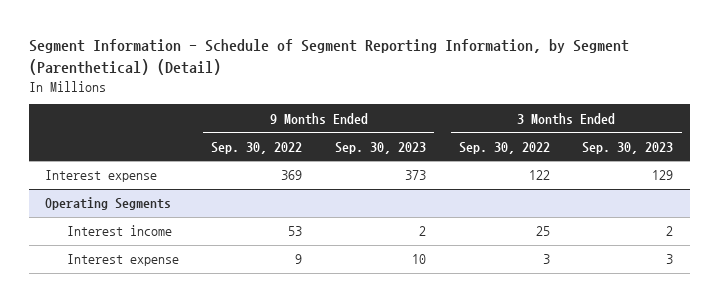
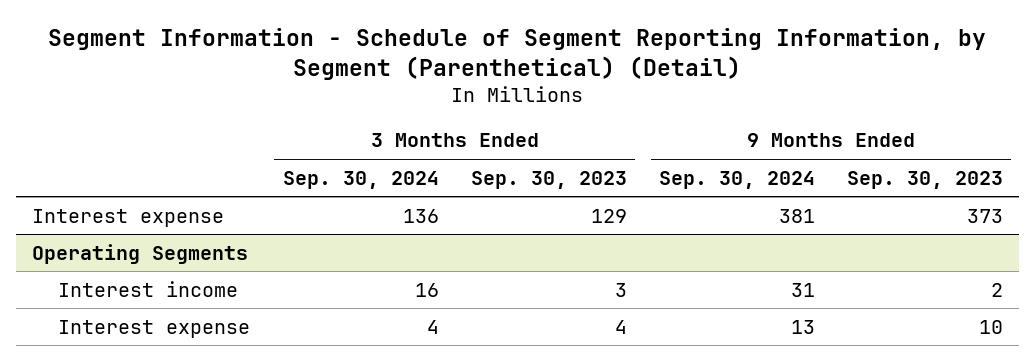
[211,141,303,154] Sep. 30, 2022 -> none
[458,141,550,154] Sep. 30, 2022 -> none
none -> [282,170,439,189] Sep. 30, 2024
none -> [658,170,815,189] Sep. 30, 2024
[666,226,674,237] 2 -> [614,282,627,297] 3
[666,254,674,265] 3 -> [614,319,627,334] 4

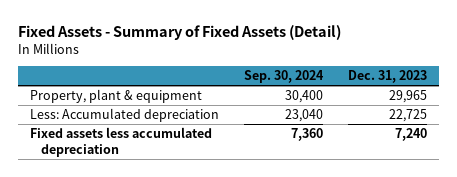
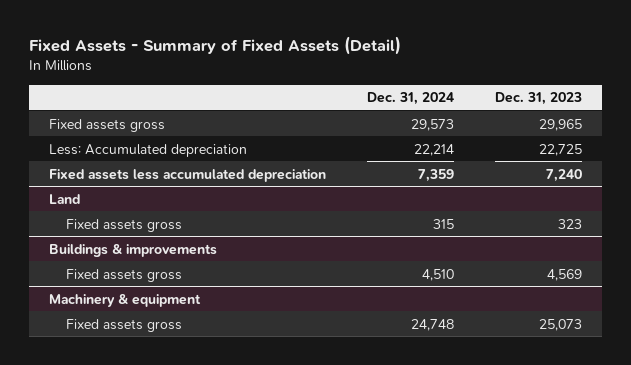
[243,70,324,84] Sep. 30, 2024 -> none
none -> [366,92,454,106] Dec. 31, 2024
[30,89,203,104] Property, plant & equipment -> [49,118,166,132] Fixed assets gross
none -> [49,193,81,204] Land
none -> [65,218,182,232] Fixed assets gross
none -> [49,243,218,257] Buildings & improvements
none -> [65,268,182,282] Fixed assets gross
none -> [49,293,202,307] Machinery & equipment
none -> [65,318,182,332] Fixed assets gross

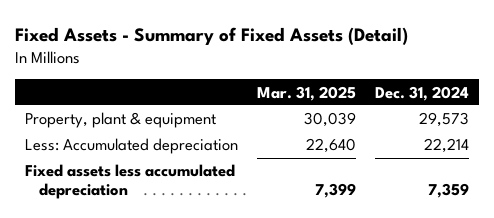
[494,92,582,106] Dec. 31, 2023 -> none
none -> [256,85,356,101] Mar. 31, 2025
[49,118,166,132] Fixed assets gross -> [24,112,216,129] Property, plant & equipment
[49,193,81,204] Land -> none
[65,218,182,232] Fixed assets gross -> none
[49,243,218,257] Buildings & improvements -> none
[65,268,182,282] Fixed assets gross -> none
[49,293,202,307] Machinery & equipment -> none
[65,318,182,332] Fixed assets gross -> none

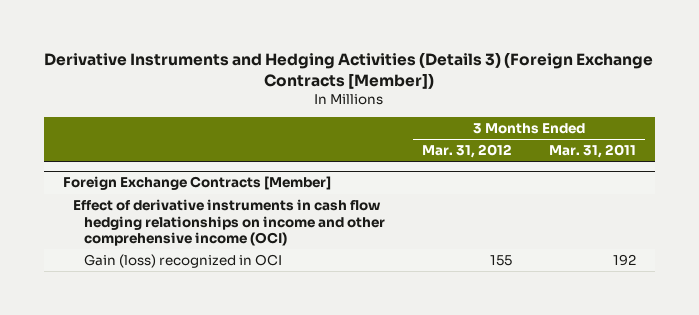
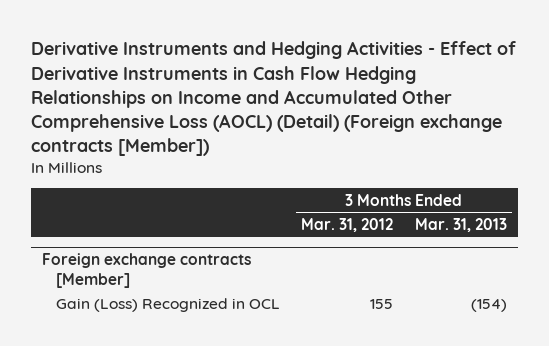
[44,51,654,89] Derivative Instruments and Hedging Activities (Details 3) (Foreign Exchange Contracts [Member]) -> [31,41,517,156] Derivative Instruments and Hedging Activities - Effect of Derivative Instruments in Cash Flow Hedging Relationships on Income and Accumulated Other Comprehensive Loss (AOCL) (Detail) (Foreign exchange contracts [Member])
[549,144,637,159] Mar. 31, 2011 -> none
none -> [414,218,507,233] Mar. 31, 2013
[73,199,385,247] Effect of derivative instruments in cash flow hedging relationships on income and other comprehensive income (OCI) -> none
[62,176,331,191] Foreign Exchange Contracts [Member] -> [42,253,252,288] Foreign exchange contracts [Member]
[83,254,282,269] Gain (loss) recognized in OCI -> [55,297,280,312] Gain (Loss) Recognized in OCL

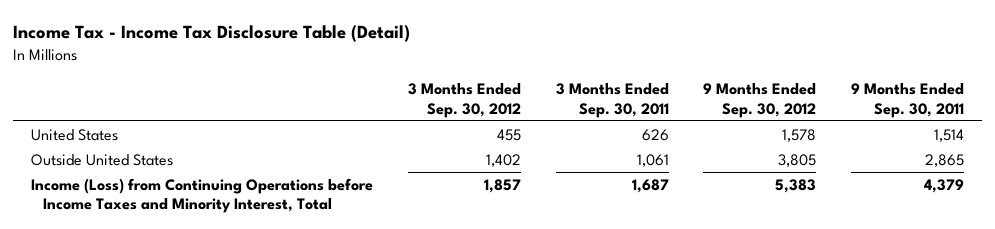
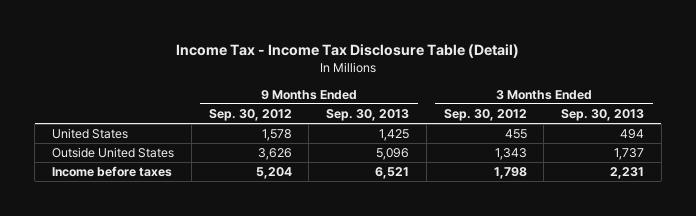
[555,83,669,118] 3 Months Ended Sep. 30, 2011 -> none
[851,83,965,118] 9 Months Ended Sep. 30, 2011 -> none
none -> [326,109,410,122] Sep. 30, 2013
none -> [561,109,645,122] Sep. 30, 2013
[30,177,373,214] Income (Loss) from Continuing Operations before Income Taxes and Minority Interest, Total -> none
[485,153,521,167] 1,402 -> [494,148,527,161] 1,343
[778,153,817,167] 3,805 -> [257,148,292,161] 3,626
none -> [52,166,173,178] Income before taxes

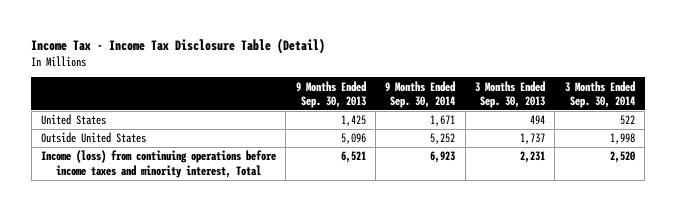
[208,109,292,122] Sep. 30, 2012 -> none
[443,109,527,122] Sep. 30, 2012 -> none
none -> [385,80,456,109] 9 Months Ended Sep. 30, 2014
none -> [564,80,635,109] 3 Months Ended Sep. 30, 2014
[52,166,173,178] Income before taxes -> [41,150,277,178] Income (loss) from continuing operations before income taxes and minority interest, Total

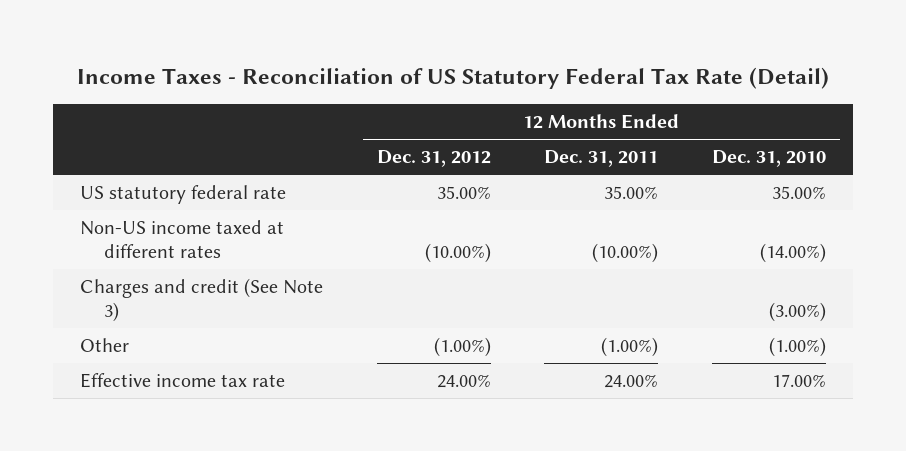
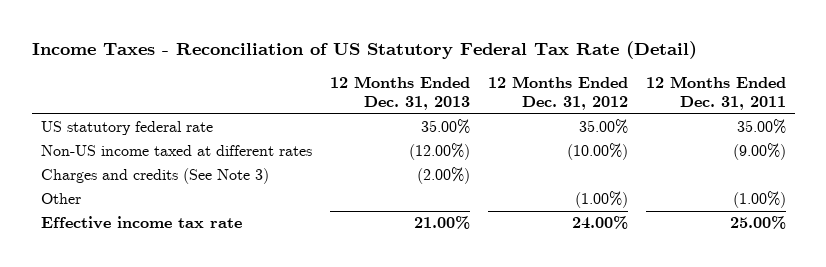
[712,150,827,168] Dec. 31, 2010 -> none
none -> [329,76,470,110] 12 Months Ended Dec. 31, 2013
[592,242,659,263] (10.00%) -> [732,143,786,161] (9.00%)
[79,278,323,322] Charges and credit (See Note 3) -> [40,168,269,185] Charges and credits (See Note 3)
[604,374,659,389] 24.00% -> [729,216,786,230] 25.00%

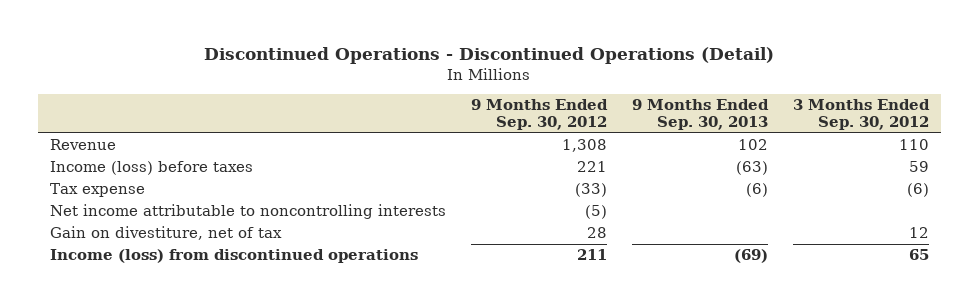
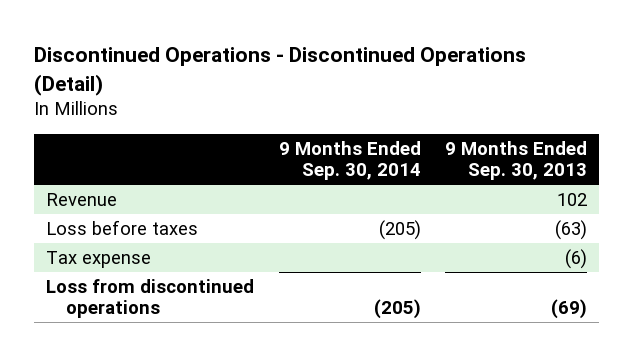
[471,99,609,130] 9 Months Ended Sep. 30, 2012 -> none
[792,99,930,130] 3 Months Ended Sep. 30, 2012 -> none
none -> [278,140,421,181] 9 Months Ended Sep. 30, 2014
[50,161,254,176] Income (loss) before taxes -> [46,219,199,235] Loss before taxes
[50,204,447,220] Net income attributable to noncontrolling interests -> none
[50,226,283,241] Gain on divestiture, net of tax -> none
[50,249,419,264] Income (loss) from discontinued operations -> [46,278,255,319] Loss from discontinued operations

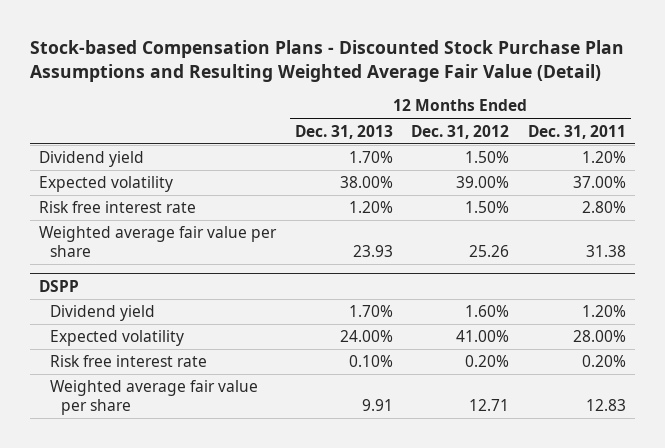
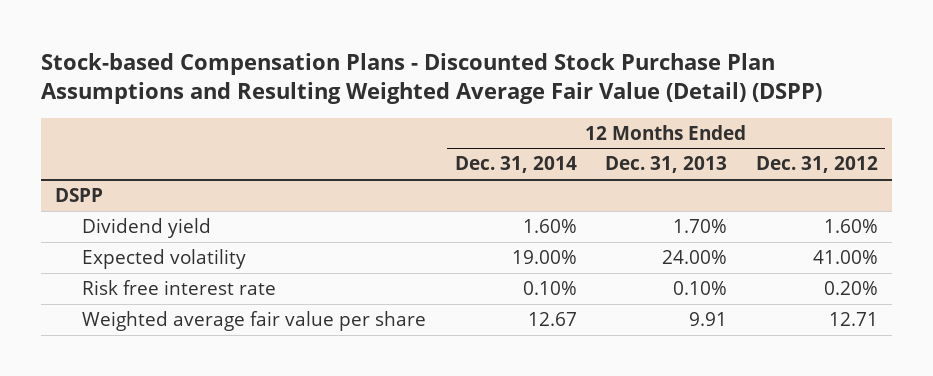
[29,39,624,82] Stock-based Compensation Plans - Discounted Stock Purchase Plan Assumptions and Resulting Weighted Average Fair Value (Detail) -> [41,52,823,104] Stock-based Compensation Plans - Discounted Stock Purchase Plan Assumptions and Resulting Weighted Average Fair Value (Detail) (DSPP)
[528,124,627,139] Dec. 31, 2011 -> none
none -> [454,156,577,174] Dec. 31, 2014
[39,151,145,168] Dividend yield -> none
[39,176,174,193] Expected volatility -> none
[39,201,197,214] Risk free interest rate -> none
[39,226,278,257] Weighted average fair value per share -> none

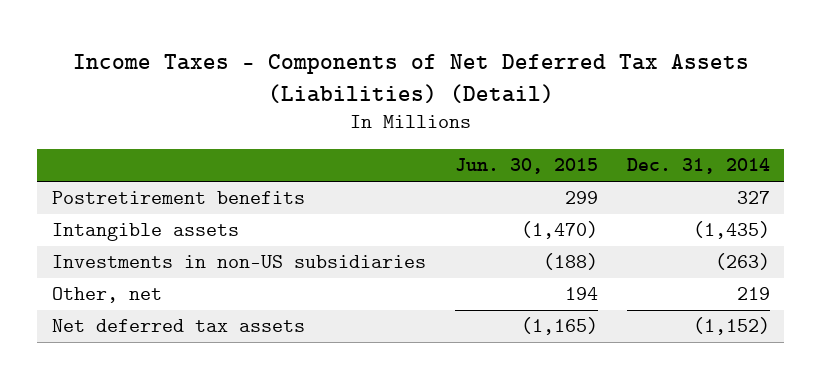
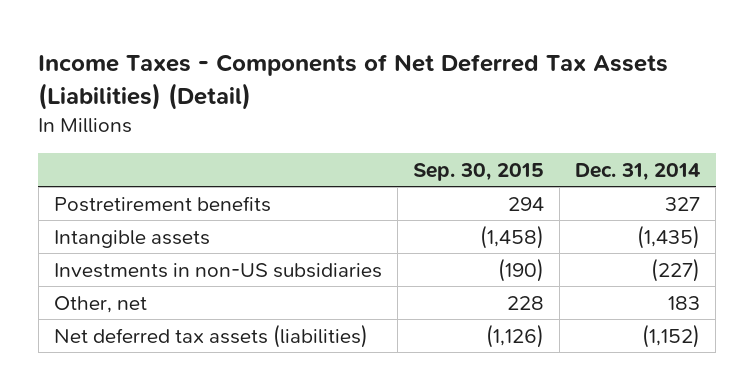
[454,158,598,175] Jun. 30, 2015 -> none
none -> [413,163,545,182] Sep. 30, 2015
[714,253,770,271] (263) -> [651,257,701,282] (227)
[736,287,770,301] 219 -> [668,295,701,310] 183
[51,319,305,333] Net deferred tax assets -> [53,323,368,348] Net deferred tax assets (liabilities)

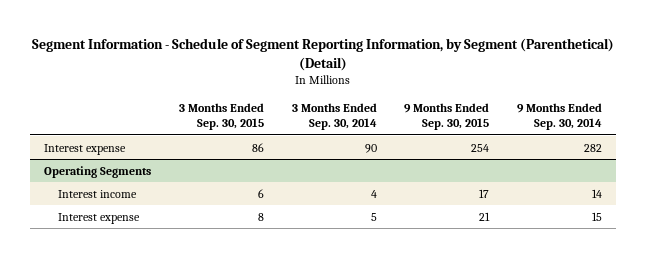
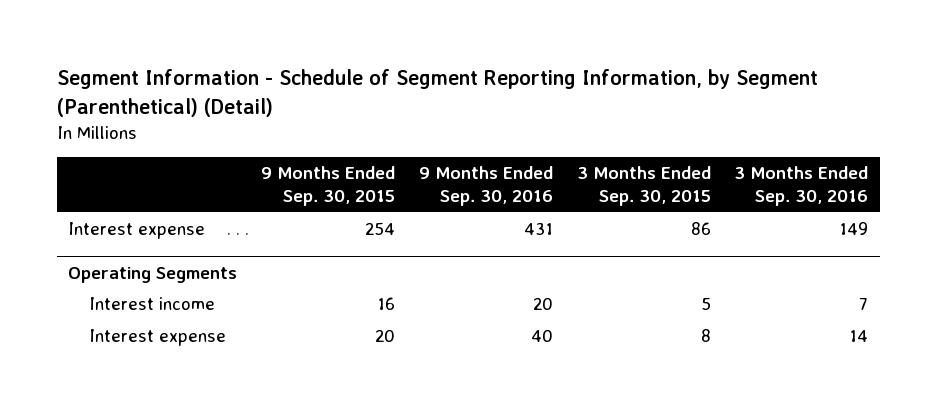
[291,103,377,131] 3 Months Ended Sep. 30, 2014 -> none
[517,103,603,131] 9 Months Ended Sep. 30, 2014 -> none
none -> [418,166,553,207] 9 Months Ended Sep. 30, 2016
none -> [734,166,869,207] 3 Months Ended Sep. 30, 2016
[258,188,265,198] 6 -> [700,297,711,311] 5
[479,188,490,198] 17 -> [377,297,396,311] 16
[479,211,491,221] 21 -> [375,329,396,343] 20

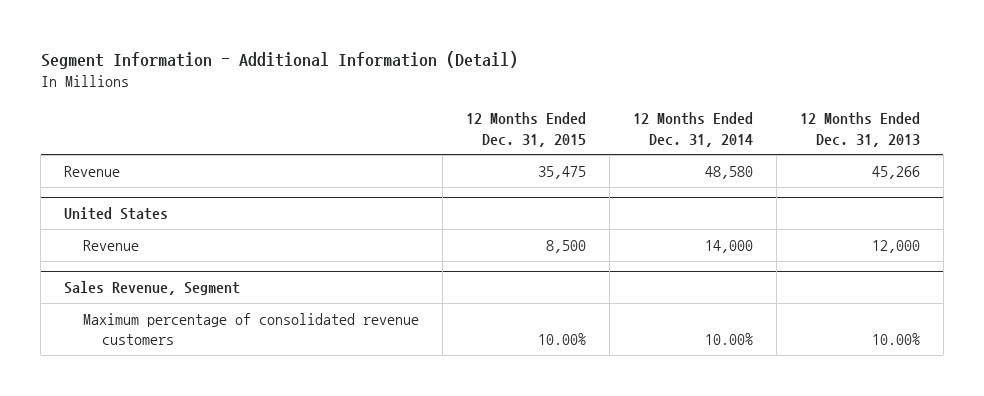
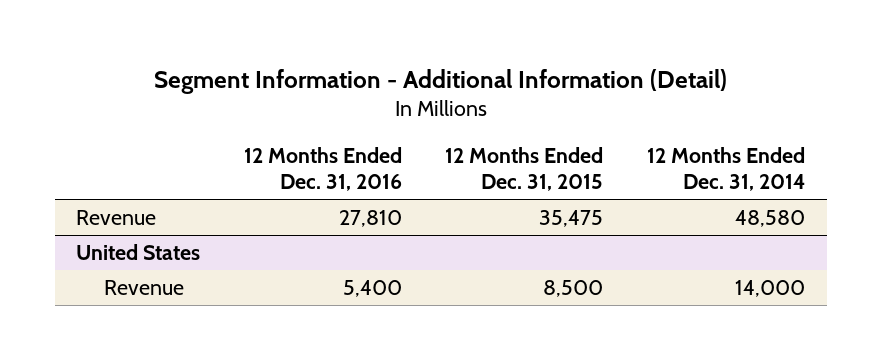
[799,112,920,147] 12 Months Ended Dec. 31, 2013 -> none
none -> [243,146,402,192] 12 Months Ended Dec. 31, 2016
[64,281,241,296] Sales Revenue, Segment -> none
[83,312,420,346] Maximum percentage of consolidated revenue customers -> none

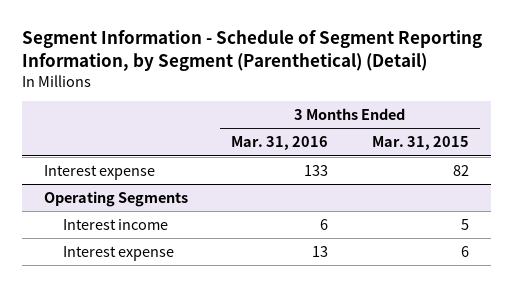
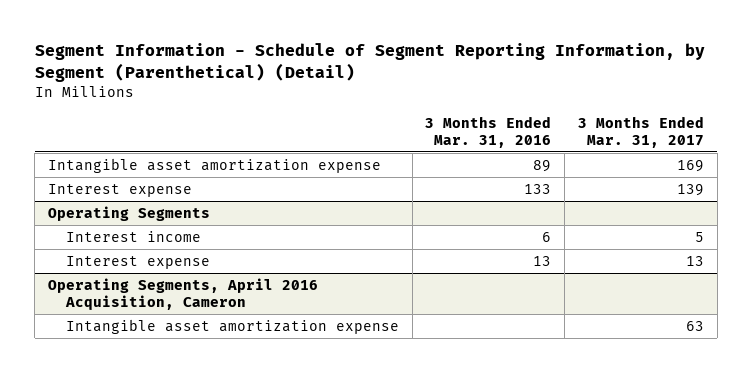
[372,136,470,151] Mar. 31, 2015 -> none
none -> [577,115,704,148] 3 Months Ended Mar. 31, 2017
none -> [47,157,381,173] Intangible asset amortization expense
none -> [47,277,318,310] Operating Segments, April 2016 Acquisition, Cameron
none -> [66,318,400,334] Intangible asset amortization expense

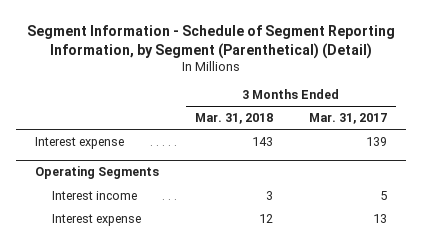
[425,115,552,148] 3 Months Ended Mar. 31, 2016 -> none
none -> [195,113,274,125] Mar. 31, 2018
[47,157,381,173] Intangible asset amortization expense -> none
[47,277,318,310] Operating Segments, April 2016 Acquisition, Cameron -> none
[66,318,400,334] Intangible asset amortization expense -> none

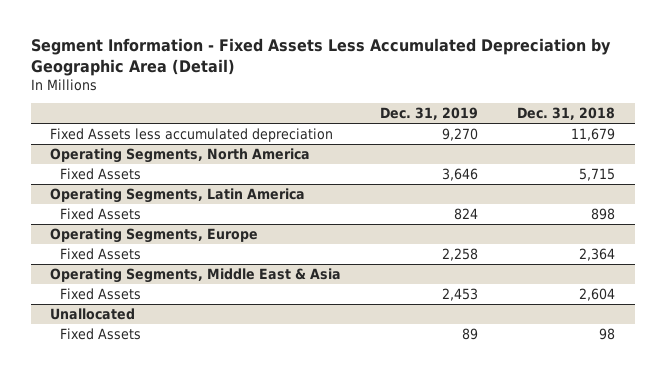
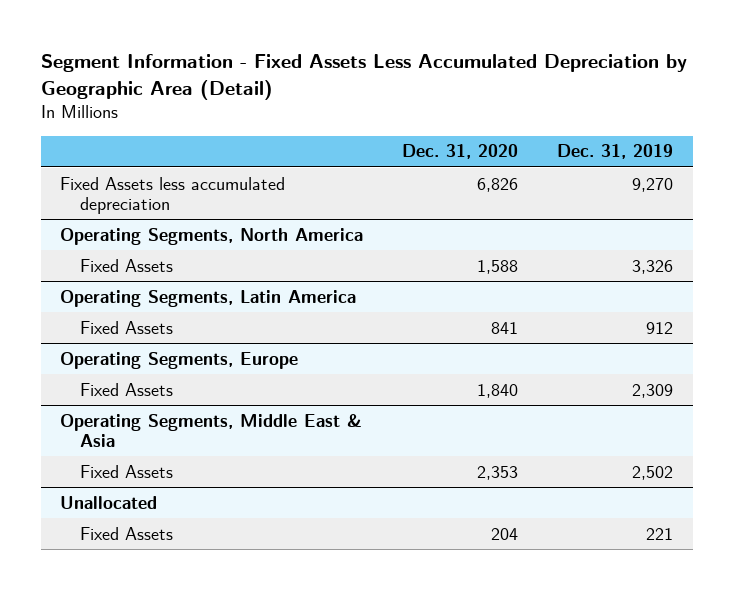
[517,106,616,120] Dec. 31, 2018 -> none
none -> [402,144,519,160] Dec. 31, 2020
[442,167,479,181] 3,646 -> [632,259,674,274] 3,326
[454,207,479,220] 824 -> [646,321,674,334] 912
[442,247,479,261] 2,258 -> [632,383,674,398] 2,309
[442,287,479,301] 2,453 -> [632,465,674,480] 2,502
[462,327,479,340] 89 -> [646,527,674,540] 221

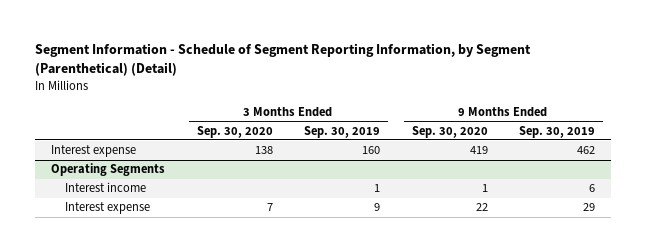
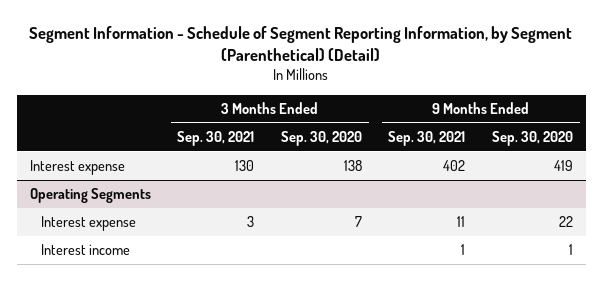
[304,125,381,138] Sep. 30, 2019 -> none
[519,125,596,138] Sep. 30, 2019 -> none
none -> [177,130,255,146] Sep. 30, 2021
none -> [388,130,466,146] Sep. 30, 2021
[64,182,146,193] Interest income -> [40,244,130,256] Interest income

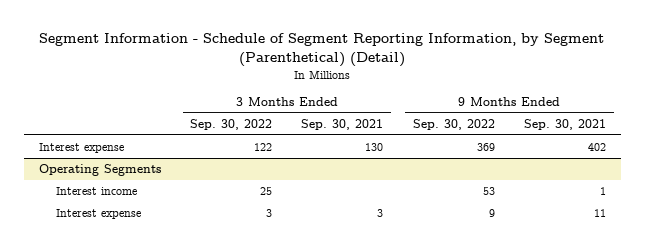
[280,130,362,146] Sep. 30, 2020 -> none
[491,130,573,146] Sep. 30, 2020 -> none
none -> [190,118,273,130] Sep. 30, 2022
none -> [412,118,495,130] Sep. 30, 2022
[40,216,136,232] Interest expense -> [56,209,142,220] Interest expense

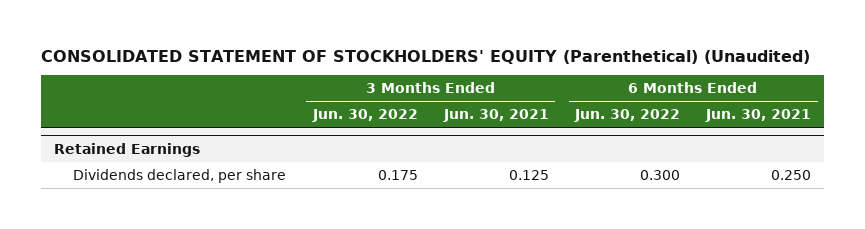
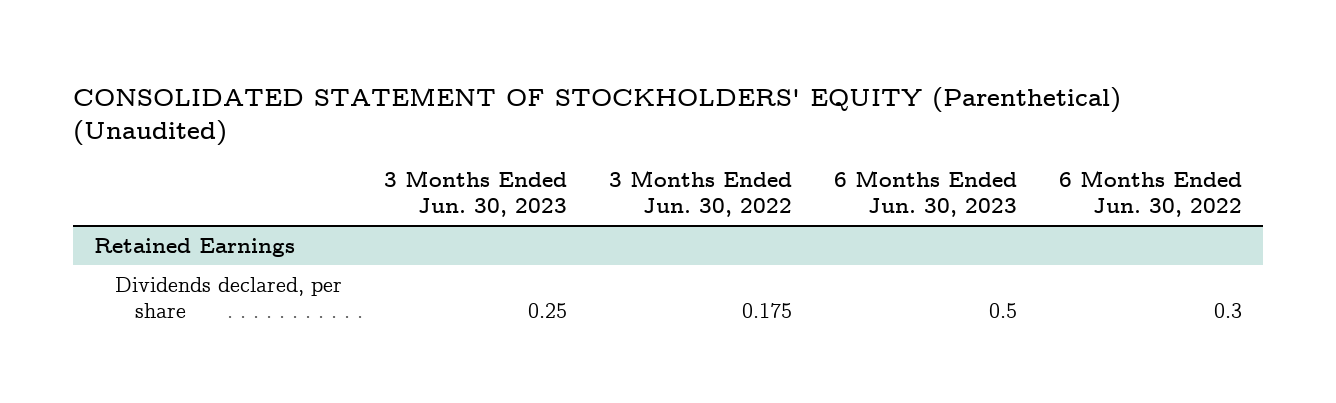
[442,109,549,123] Jun. 30, 2021 -> none
[705,109,812,123] Jun. 30, 2021 -> none
none -> [383,170,567,218] 3 Months Ended Jun. 30, 2023
none -> [834,170,1018,218] 6 Months Ended Jun. 30, 2023
[640,169,681,180] 0.300 -> [1214,302,1243,318] 0.3

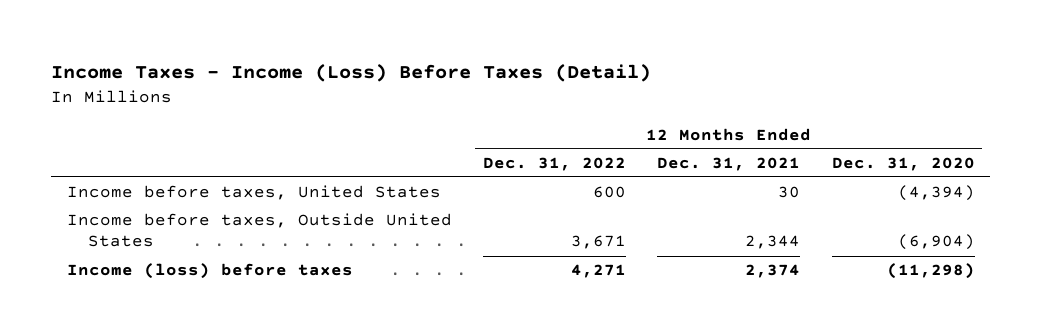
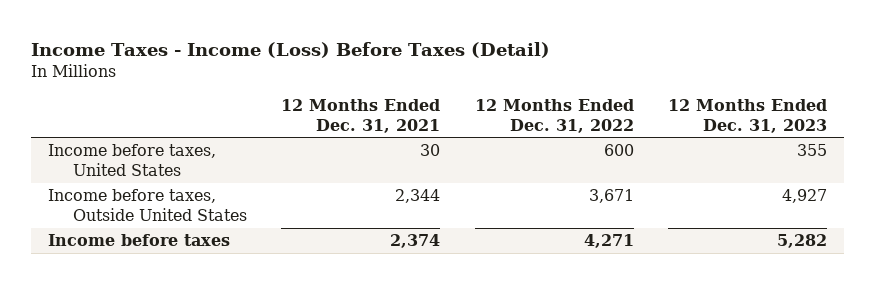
[831,156,975,171] Dec. 31, 2020 -> none
none -> [668,98,828,133] 12 Months Ended Dec. 31, 2023
[66,263,353,280] Income (loss) before taxes -> [48,234,231,247] Income before taxes

